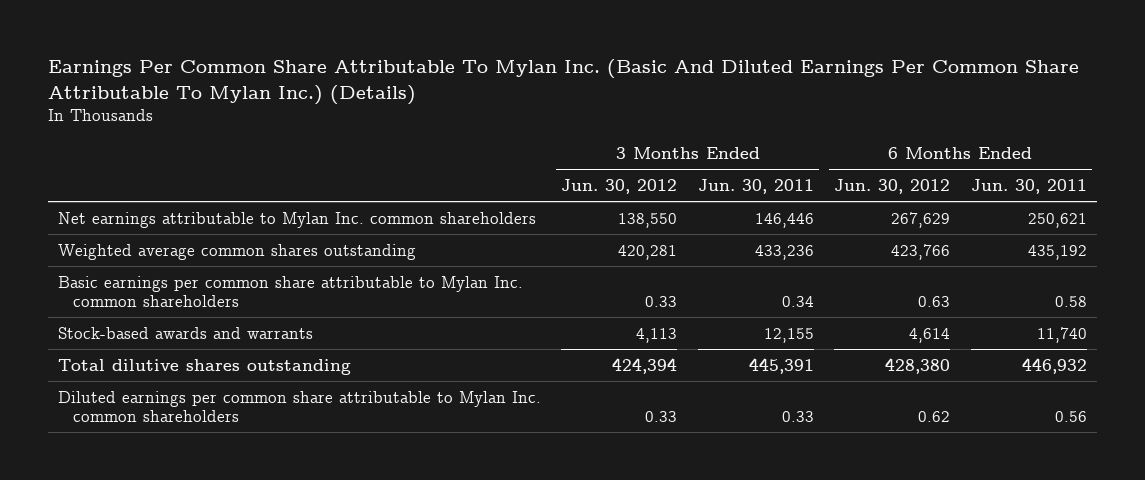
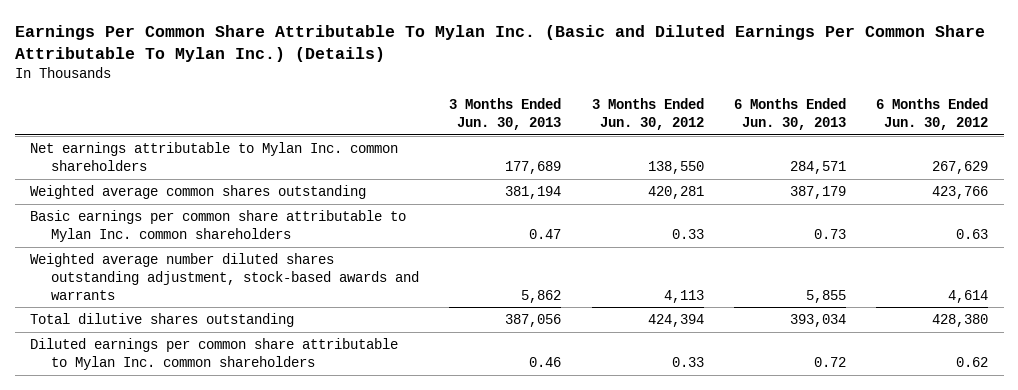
[47,59,1079,105] Earnings Per Common Share Attributable To Mylan Inc. (Basic And Diluted Earnings Per Common Share Attributable To Mylan Inc.) (Details) -> [14,24,985,62] Earnings Per Common Share Attributable To Mylan Inc. (Basic and Diluted Earnings Per Common Share Attributable To Mylan Inc.) (Details)
[697,179,814,195] Jun. 30, 2011 -> none
[970,179,1087,195] Jun. 30, 2011 -> none
none -> [449,98,562,130] 3 Months Ended Jun. 30, 2013
none -> [734,98,847,130] 6 Months Ended Jun. 30, 2013
[57,326,313,339] Stock-based awards and warrants -> [29,253,419,300] Weighted average number diluted shares outstanding adjustment, stock-based awards and warrants

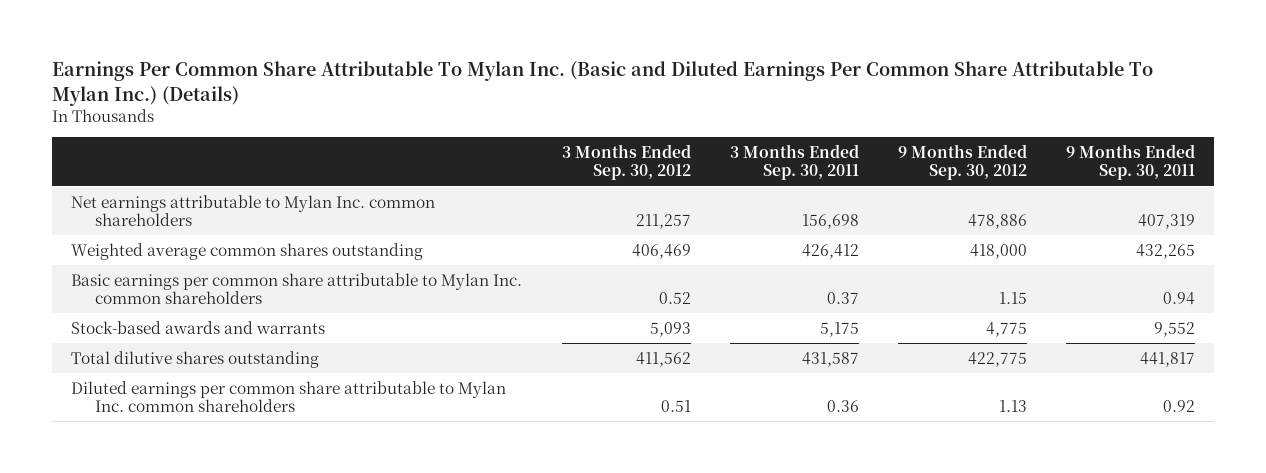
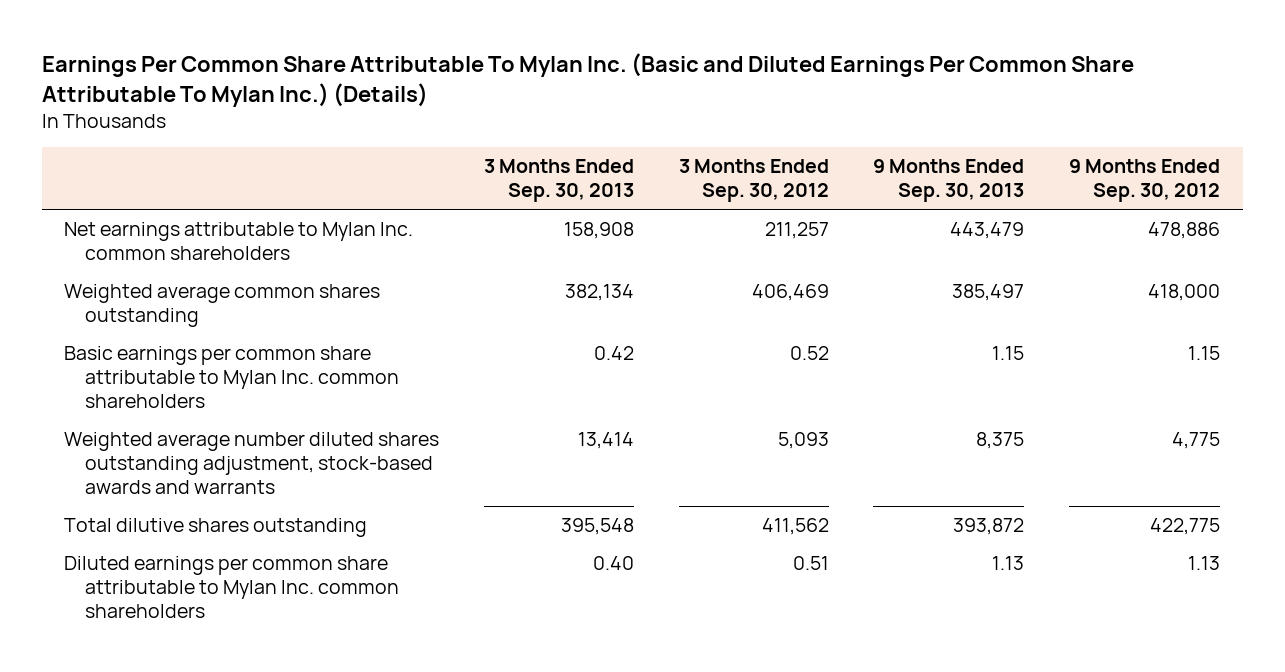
[729,144,859,181] 3 Months Ended Sep. 30, 2011 -> none
[1065,144,1195,181] 9 Months Ended Sep. 30, 2011 -> none
none -> [484,159,635,203] 3 Months Ended Sep. 30, 2013
none -> [873,159,1025,203] 9 Months Ended Sep. 30, 2013
[71,320,326,334] Stock-based awards and warrants -> [64,432,440,495] Weighted average number diluted shares outstanding adjustment, stock-based awards and warrants

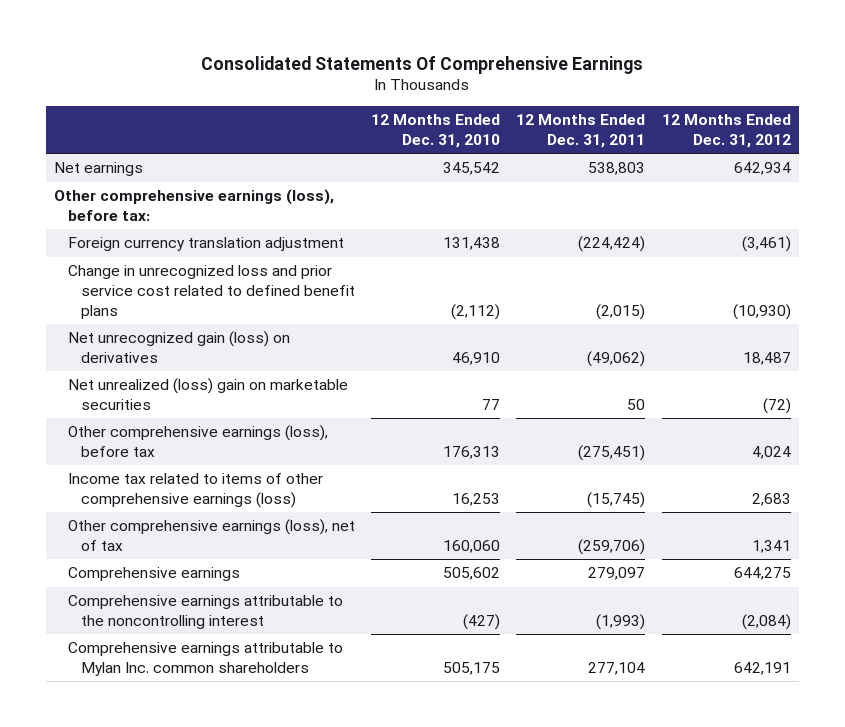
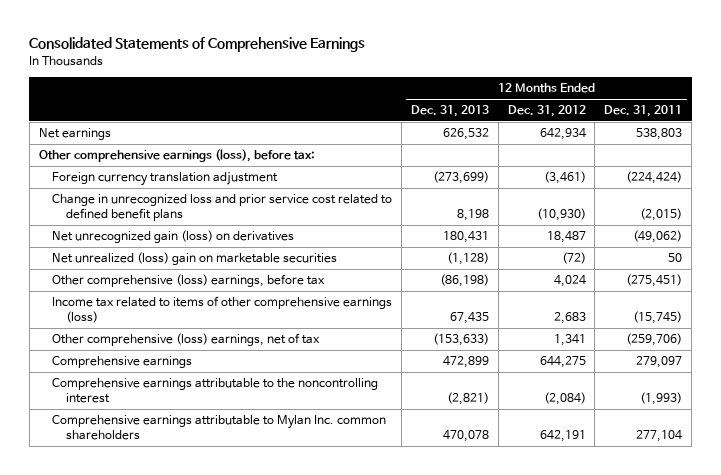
[201,55,644,74] Consolidated Statements Of Comprehensive Earnings -> [29,37,366,53] Consolidated Statements of Comprehensive Earnings
[371,113,501,148] 12 Months Ended Dec. 31, 2010 -> none
none -> [410,105,489,118] Dec. 31, 2013
[67,425,328,458] Other comprehensive earnings (loss), before tax -> [52,274,326,288] Other comprehensive (loss) earnings, before tax
[67,519,355,552] Other comprehensive earnings (loss), net of tax -> [52,333,321,347] Other comprehensive (loss) earnings, net of tax

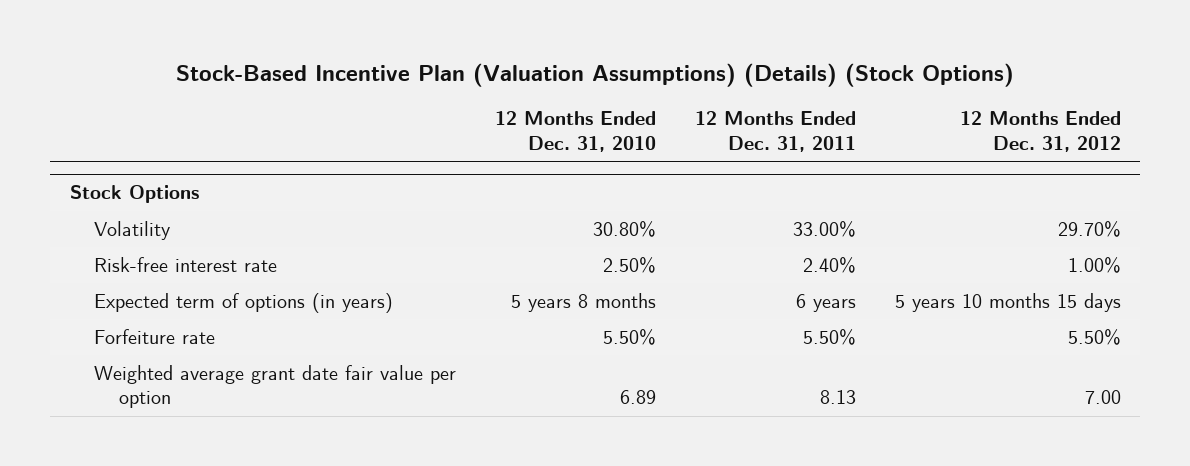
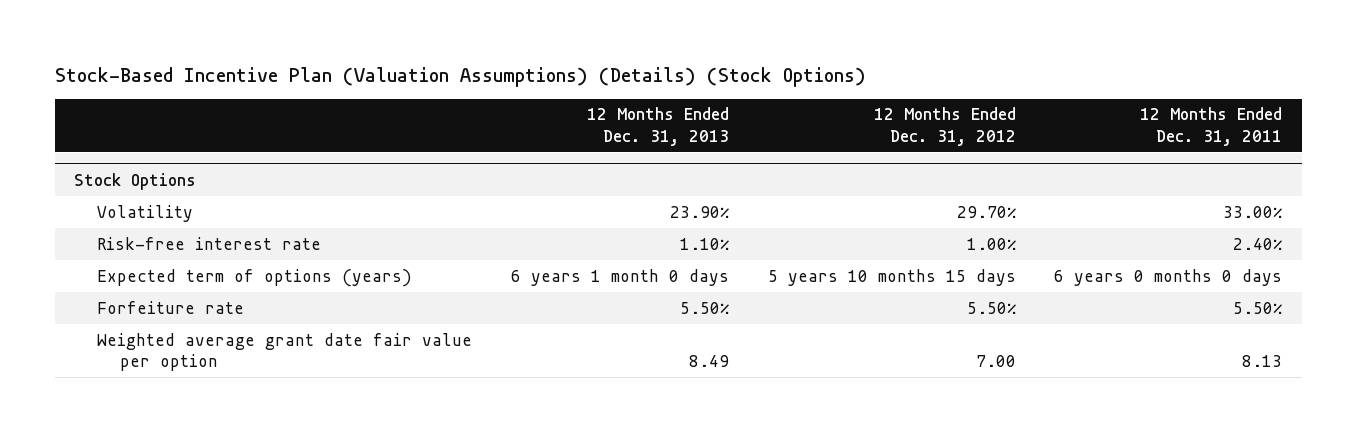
[494,111,656,152] 12 Months Ended Dec. 31, 2010 -> none
none -> [586,107,729,146] 12 Months Ended Dec. 31, 2013
[94,293,394,314] Expected term of options (in years) -> [97,268,413,287] Expected term of options (years)
[795,294,856,313] 6 years -> [1054,268,1283,286] 6 years 0 months 0 days

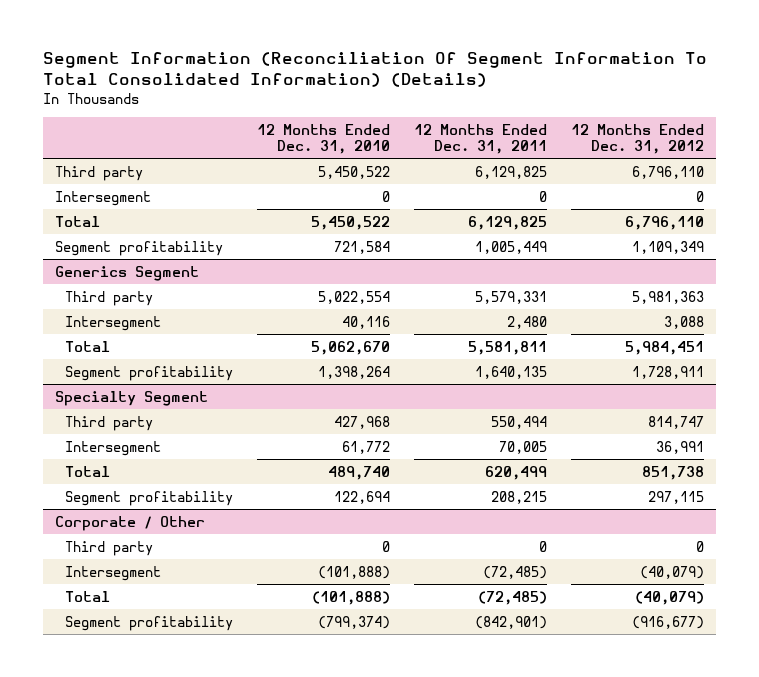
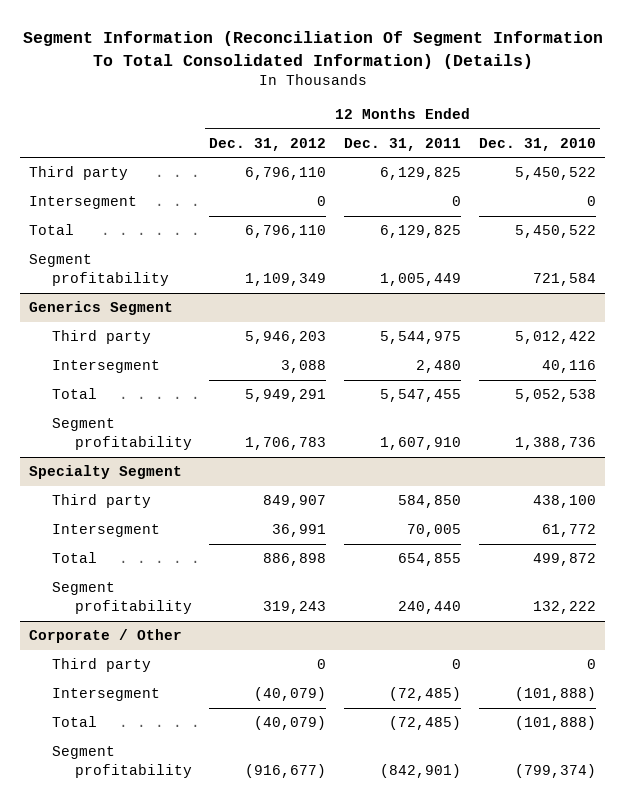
[318,290,391,304] 5,022,554 -> [514,331,596,345] 5,012,422
[475,290,548,304] 5,579,331 -> [380,331,462,345] 5,544,975
[632,290,705,304] 5,981,363 -> [245,331,327,345] 5,946,203
[311,340,391,355] 5,062,670 -> [514,389,596,403] 5,052,538
[468,340,548,355] 5,581,811 -> [380,389,462,403] 5,547,455
[625,340,705,355] 5,984,451 -> [245,389,327,403] 5,949,291
[318,365,391,379] 1,398,264 -> [514,436,596,450] 1,388,736
[475,365,548,379] 1,640,135 -> [380,436,462,450] 1,607,910
[632,365,705,379] 1,728,911 -> [245,436,327,450] 1,706,783
[334,415,391,429] 427,968 -> [532,495,596,509] 438,100
[491,415,548,429] 550,494 -> [398,495,462,509] 584,850
[648,415,705,429] 814,747 -> [263,495,327,509] 849,907
[328,465,391,480] 489,740 -> [532,553,596,567] 499,872
[485,465,548,480] 620,499 -> [398,553,462,567] 654,855
[642,465,705,480] 851,738 -> [263,553,327,567] 886,898
[334,490,391,504] 122,694 -> [532,600,596,614] 132,222
[491,490,548,504] 208,215 -> [398,600,462,614] 240,440
[648,490,705,504] 297,115 -> [263,600,327,614] 319,243

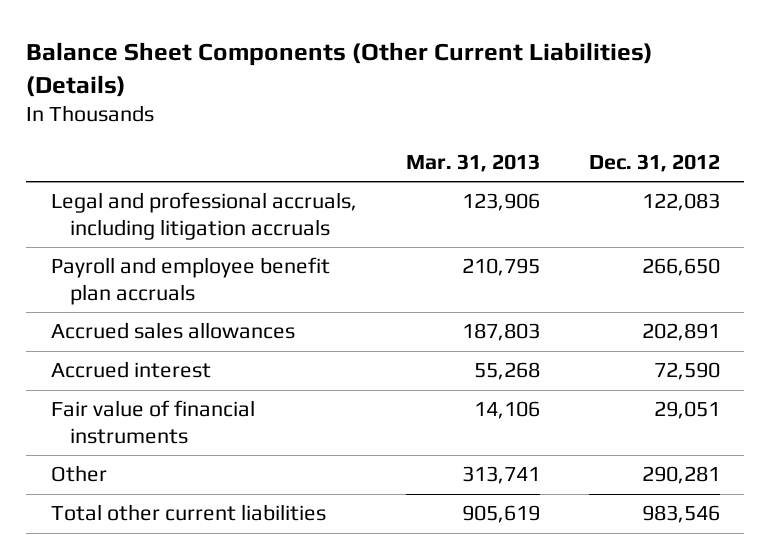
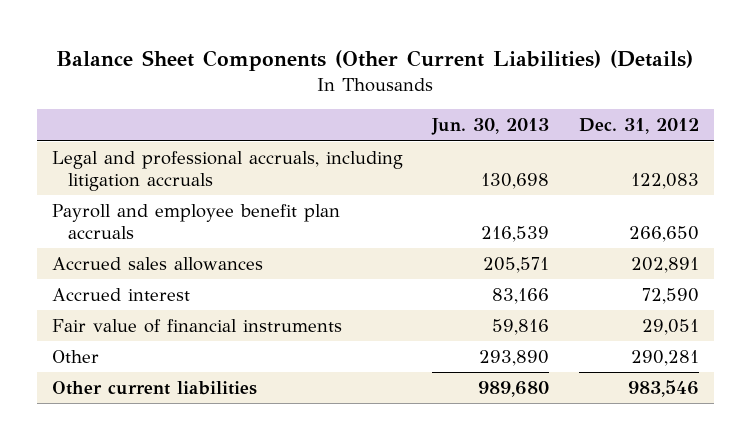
[405,153,540,172] Mar. 31, 2013 -> none
none -> [431,118,550,136] Jun. 30, 2013
[50,504,326,522] Total other current liabilities -> [51,380,257,395] Other current liabilities

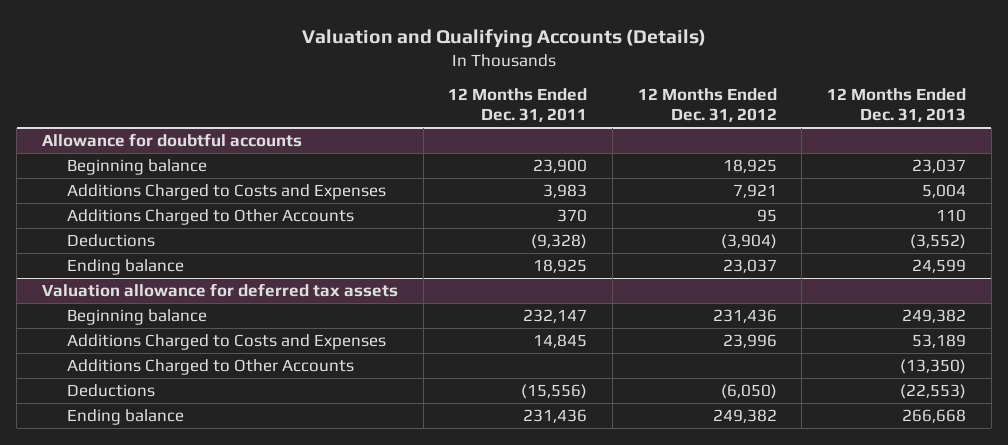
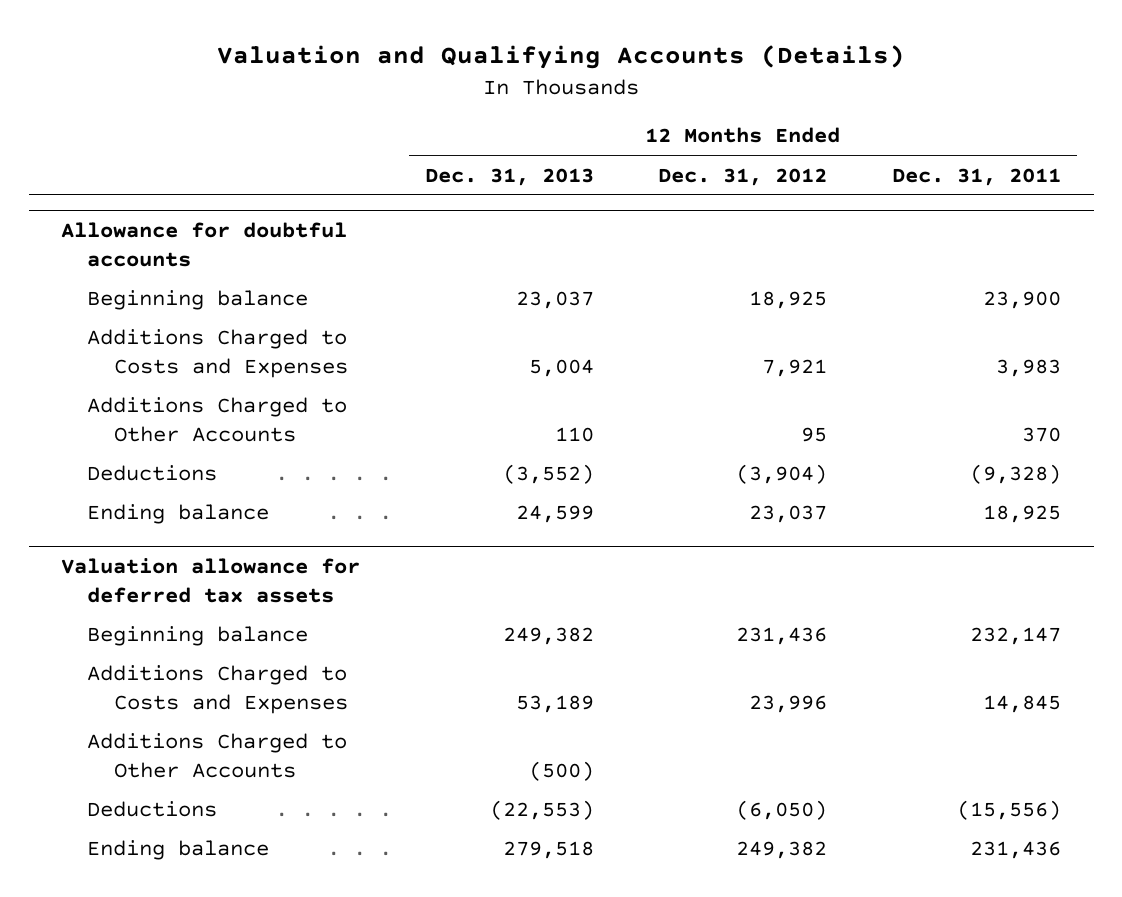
[900,358,967,374] (13,350) -> [528,761,594,782] (500)
[902,408,967,423] 266,668 -> [502,841,594,860] 279,518

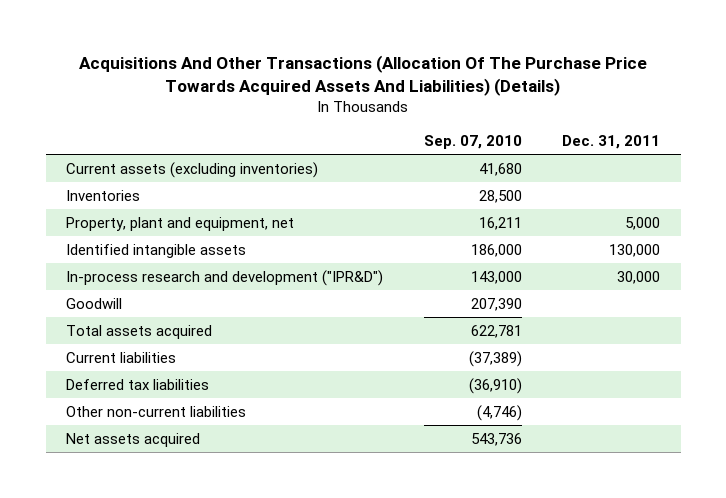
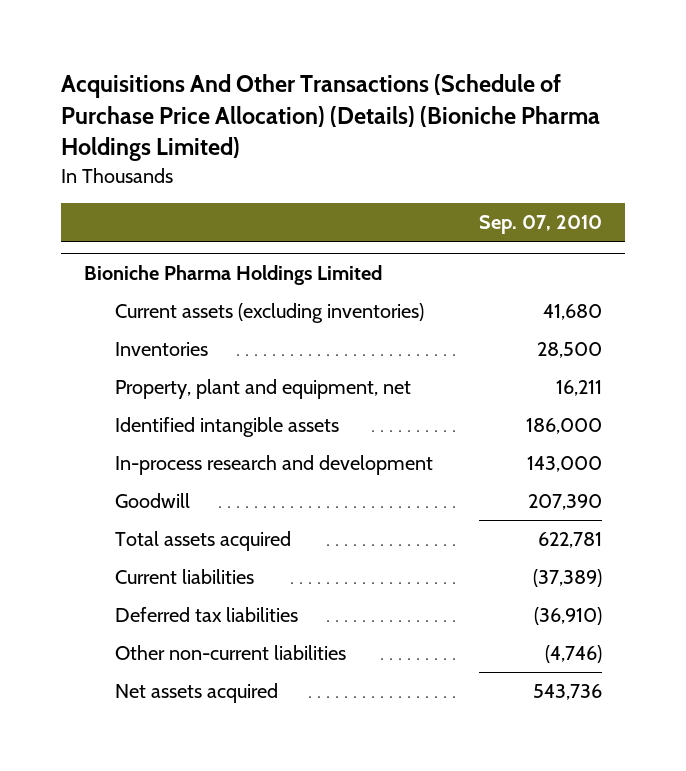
[79,54,648,97] Acquisitions And Other Transactions (Allocation Of The Purchase Price Towards Acquired Assets And Liabilities) (Details) -> [61,74,601,162] Acquisitions And Other Transactions (Schedule of Purchase Price Allocation) (Details) (Bioniche Pharma Holdings Limited)
[562,134,661,149] Dec. 31, 2011 -> none
none -> [83,265,382,286] Bioniche Pharma Holdings Limited
[66,269,384,286] In-process research and development ("IPR&D") -> [114,455,433,476] In-process research and development

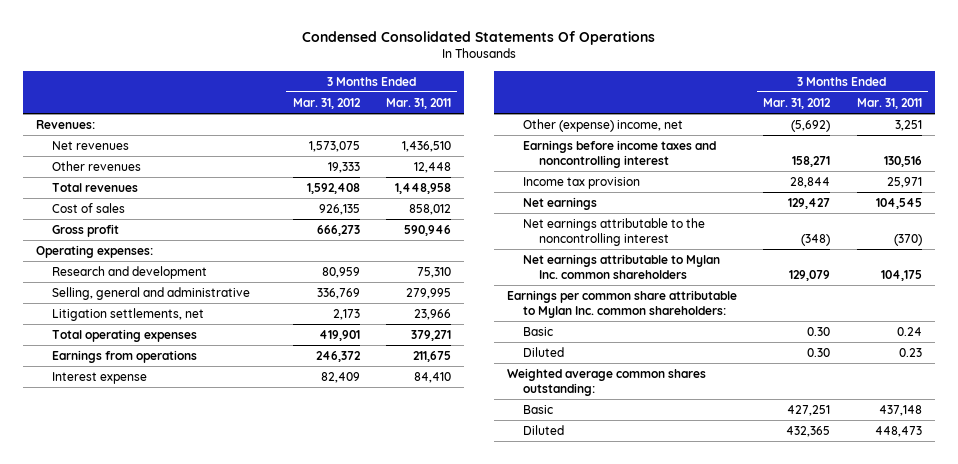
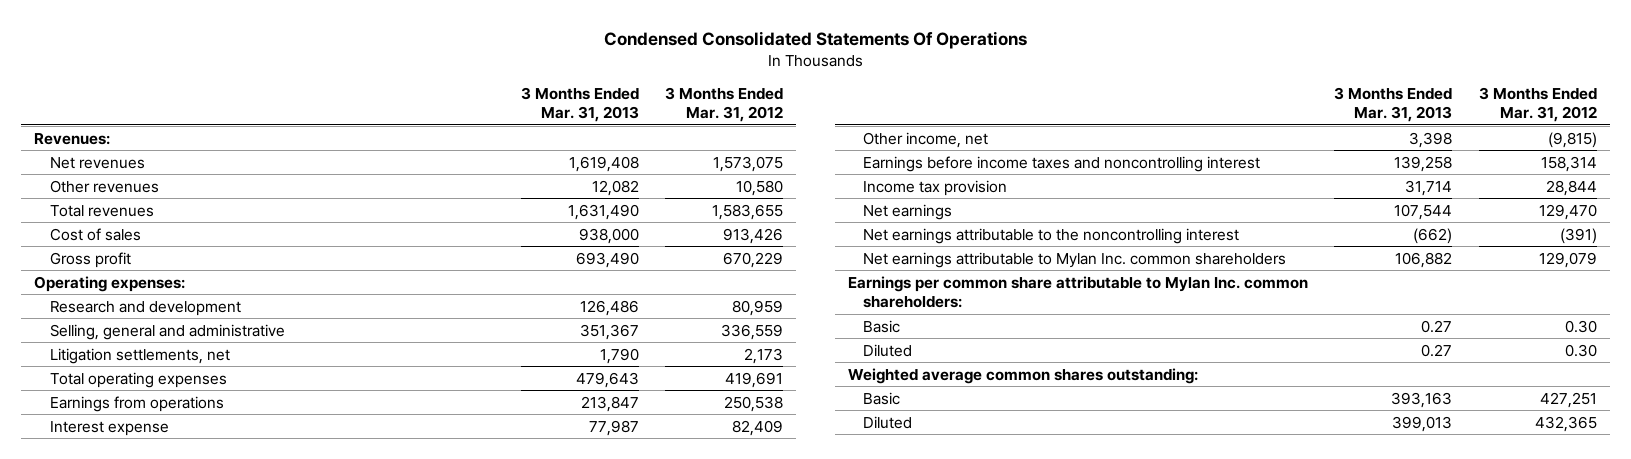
[385,97,451,109] Mar. 31, 2011 -> none
none -> [520,86,639,122] 3 Months Ended Mar. 31, 2013
[327,162,360,174] 19,333 -> [736,179,784,196] 10,580
[306,183,360,195] 1,592,408 -> [712,203,784,220] 1,583,655
[318,204,360,216] 926,135 -> [723,227,784,244] 913,426
[316,225,360,237] 666,273 -> [723,251,784,268] 670,229
[316,288,360,300] 336,769 -> [721,323,784,340] 336,559
[318,330,360,342] 419,901 -> [725,371,784,388] 419,691
[315,351,361,363] 246,372 -> [724,395,784,412] 250,538
[523,119,684,133] Other (expense) income, net -> [863,131,989,148] Other income, net
[791,120,831,133] (5,692) -> [1547,131,1597,148] (9,815)
[792,155,831,167] 158,271 -> [1540,155,1597,172] 158,314
[788,198,831,210] 129,427 -> [1538,203,1597,220] 129,470
[801,233,831,246] (348) -> [1559,227,1597,244] (391)

